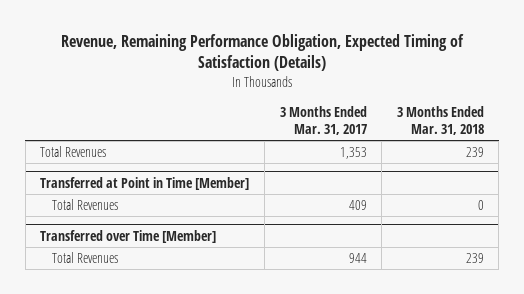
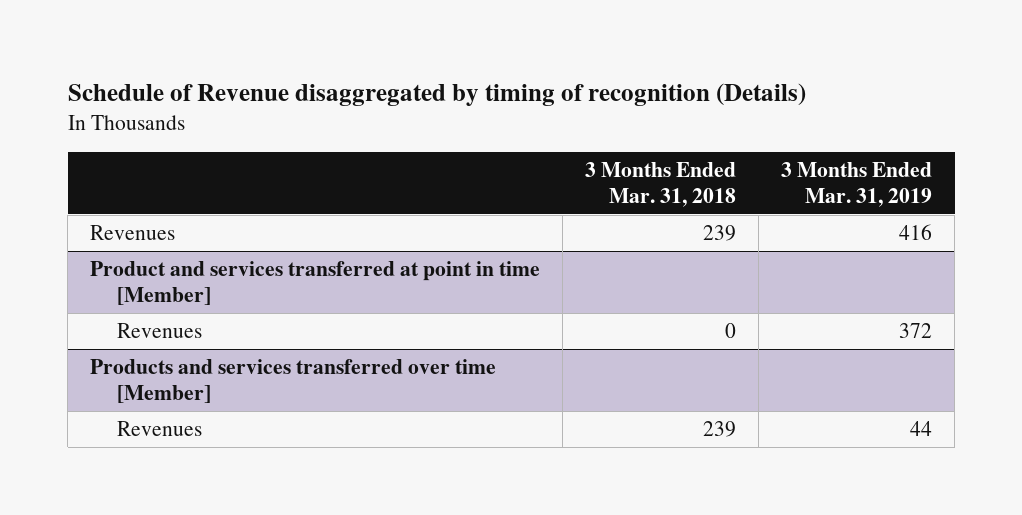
[61,33,465,72] Revenue, Remaining Performance Obligation, Expected Timing of Satisfaction (Details) -> [67,83,806,107] Schedule of Revenue disaggregated by timing of recognition (Details)
[279,105,367,136] 3 Months Ended Mar. 31, 2017 -> none
none -> [781,161,933,207] 3 Months Ended Mar. 31, 2019
[40,146,107,158] Total Revenues -> [90,225,176,241] Revenues
[40,176,250,190] Transferred at Point in Time [Member] -> [90,261,541,306] Product and services transferred at point in time [Member]
[52,199,119,211] Total Revenues -> [117,323,203,339] Revenues
[40,229,217,243] Transferred over Time [Member] -> [90,359,497,404] Products and services transferred over time [Member]
[52,252,119,264] Total Revenues -> [117,421,203,437] Revenues

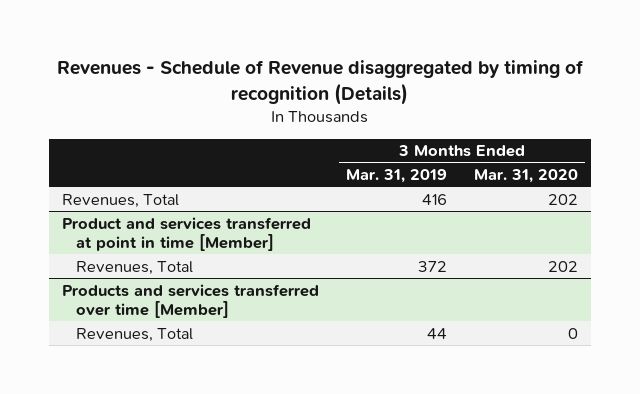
[67,83,806,107] Schedule of Revenue disaggregated by timing of recognition (Details) -> [57,60,585,105] Revenues - Schedule of Revenue disaggregated by timing of recognition (Details)
[585,161,737,207] 3 Months Ended Mar. 31, 2018 -> none
none -> [474,169,579,184] Mar. 31, 2020
[90,225,176,241] Revenues -> [62,193,180,208] Revenues, Total
[117,323,203,339] Revenues -> [75,260,193,275] Revenues, Total
[117,421,203,437] Revenues -> [75,327,193,342] Revenues, Total

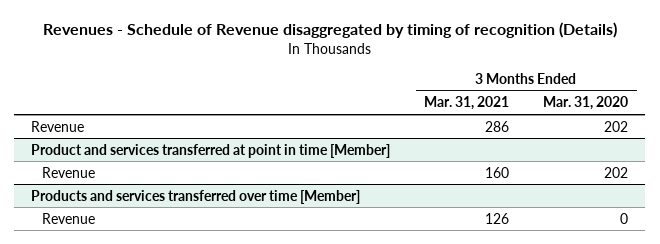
[346,169,448,184] Mar. 31, 2019 -> none
none -> [424,96,510,111] Mar. 31, 2021
[62,193,180,208] Revenues, Total -> [31,120,85,132] Revenue
[75,260,193,275] Revenues, Total -> [41,166,95,178] Revenue
[75,327,193,342] Revenues, Total -> [41,212,95,224] Revenue

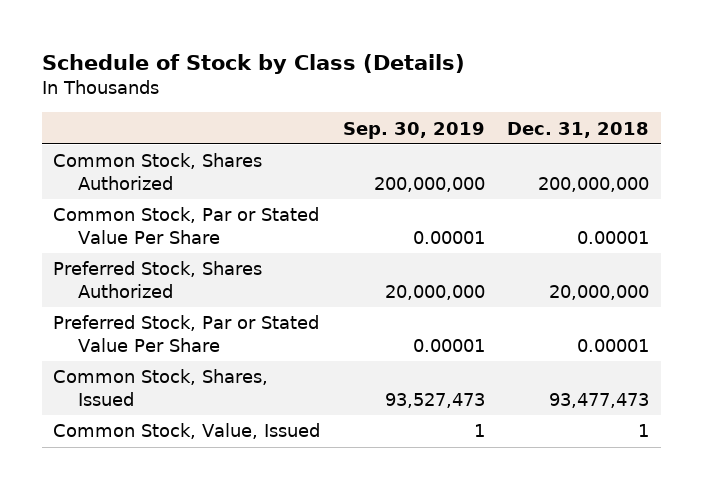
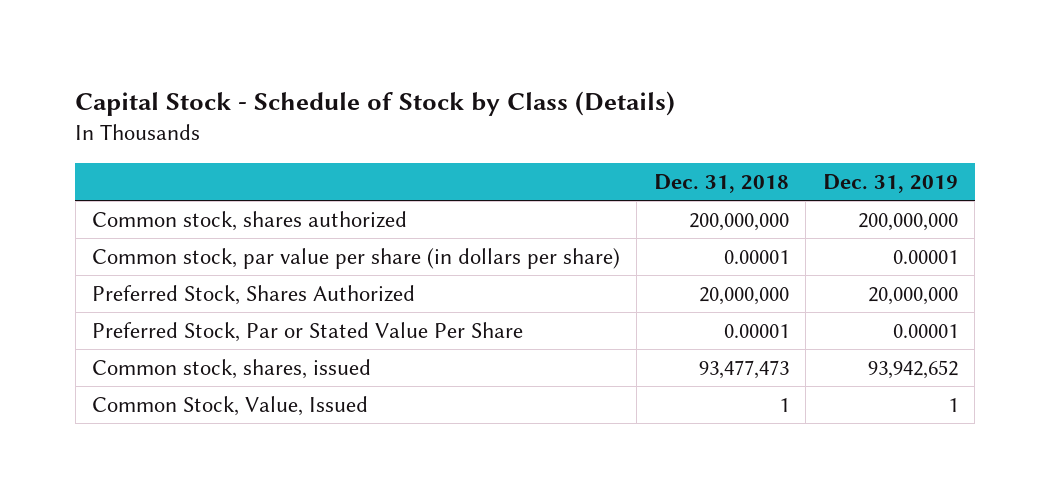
[41,53,465,74] Schedule of Stock by Class (Details) -> [75,90,676,116] Capital Stock - Schedule of Stock by Class (Details)
[342,121,485,139] Sep. 30, 2019 -> none
none -> [822,173,958,193] Dec. 31, 2019
[53,153,263,190] Common Stock, Shares Authorized -> [92,210,408,231] Common stock, shares authorized
[53,207,320,244] Common Stock, Par or Stated Value Per Share -> [92,247,621,269] Common stock, par value per share (in dollars per share)
[53,369,269,406] Common Stock, Shares, Issued -> [92,358,372,379] Common stock, shares, issued

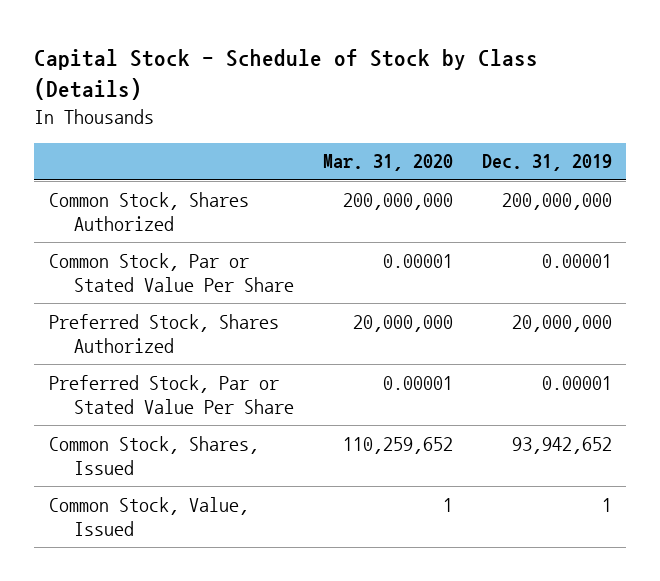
[653,173,789,193] Dec. 31, 2018 -> none
none -> [322,154,453,172] Mar. 31, 2020
[92,210,408,231] Common stock, shares authorized -> [48,191,249,232] Common Stock, Shares Authorized
[92,247,621,269] Common stock, par value per share (in dollars per share) -> [48,252,294,293] Common Stock, Par or Stated Value Per Share
[92,358,372,379] Common stock, shares, issued -> [48,435,259,476] Common Stock, Shares, Issued

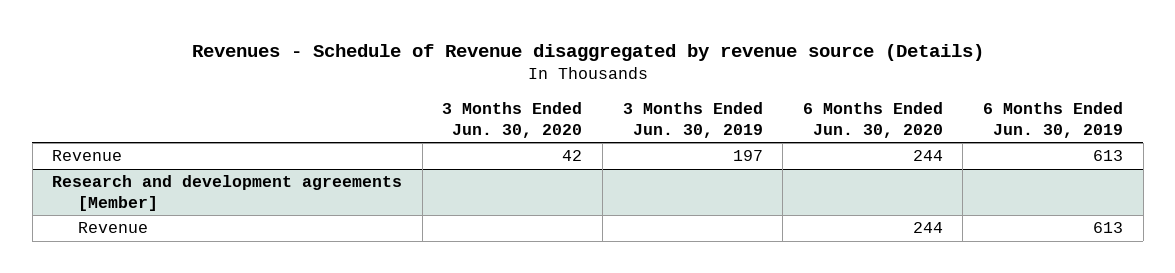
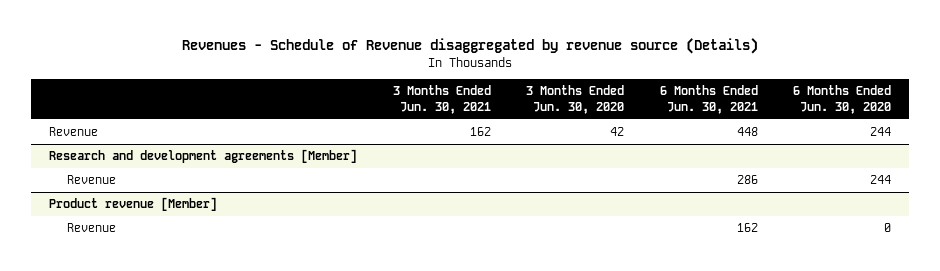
[622,102,763,138] 3 Months Ended Jun. 30, 2019 -> none
[982,102,1123,138] 6 Months Ended Jun. 30, 2019 -> none
none -> [392,85,491,115] 3 Months Ended Jun. 30, 2021
none -> [659,85,758,115] 6 Months Ended Jun. 30, 2021
none -> [49,197,218,212] Product revenue [Member]
none -> [67,223,117,233] Revenue

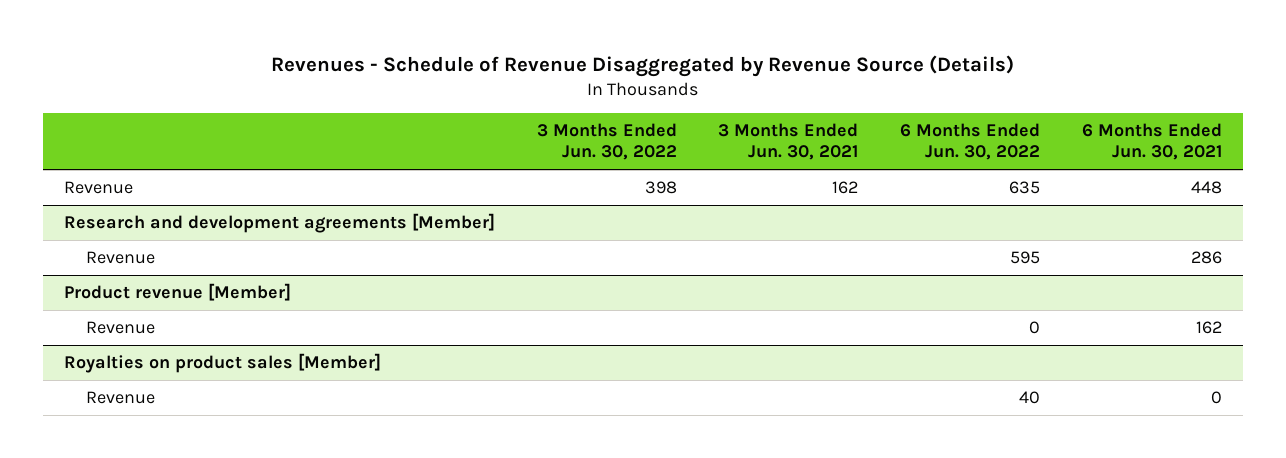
[182,38,759,55] Revenues - Schedule of Revenue disaggregated by revenue source (Details) -> [270,54,1014,77] Revenues - Schedule of Revenue Disaggregated by Revenue Source (Details)
[526,85,625,115] 3 Months Ended Jun. 30, 2020 -> none
[793,85,892,115] 6 Months Ended Jun. 30, 2020 -> none
none -> [536,123,677,161] 3 Months Ended Jun. 30, 2022
none -> [900,123,1041,161] 6 Months Ended Jun. 30, 2022
none -> [64,353,382,374] Royalties on product sales [Member]
none -> [85,391,155,405] Revenue

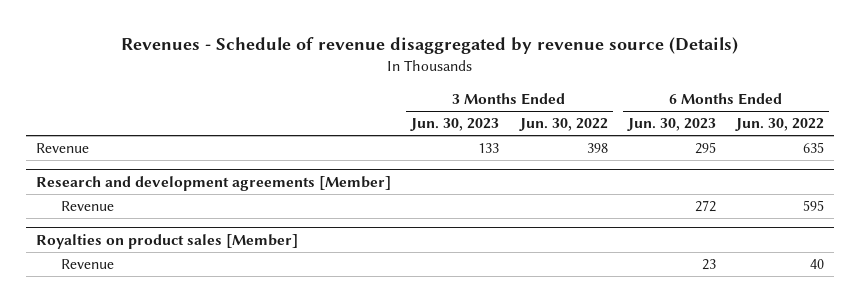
[270,54,1014,77] Revenues - Schedule of Revenue Disaggregated by Revenue Source (Details) -> [121,37,739,55] Revenues - Schedule of revenue disaggregated by revenue source (Details)
[718,123,859,161] 3 Months Ended Jun. 30, 2021 -> none
[1081,123,1222,161] 6 Months Ended Jun. 30, 2021 -> none
none -> [410,118,500,132] Jun. 30, 2023
none -> [626,118,716,132] Jun. 30, 2023
[64,283,292,302] Product revenue [Member] -> none
[85,321,155,335] Revenue -> none

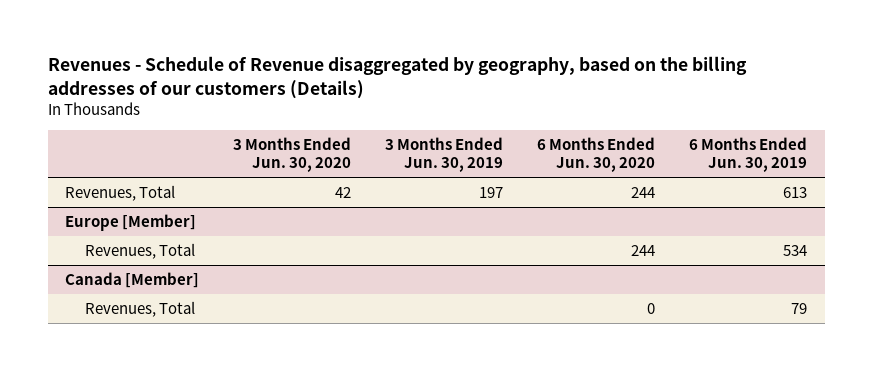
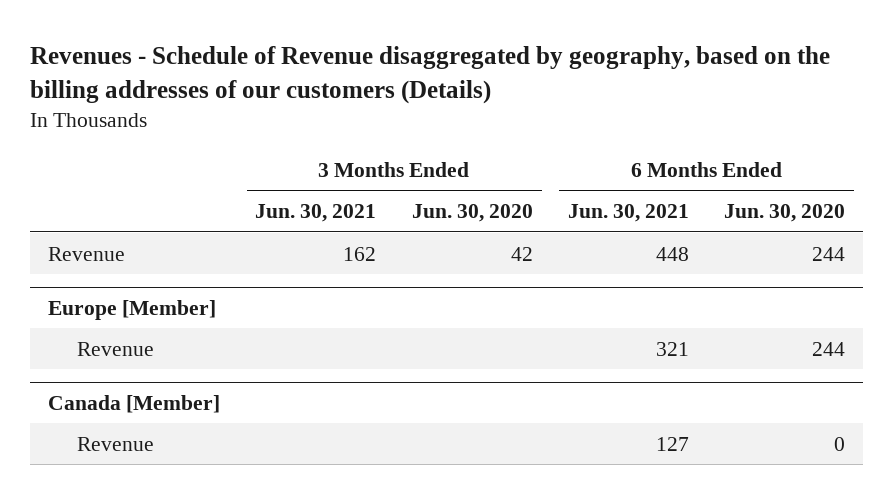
[385,137,504,172] 3 Months Ended Jun. 30, 2019 -> none
[689,137,808,172] 6 Months Ended Jun. 30, 2019 -> none
none -> [255,203,377,222] Jun. 30, 2021
none -> [568,203,690,222] Jun. 30, 2021
[65,185,176,202] Revenues, Total -> [48,246,126,261] Revenue
[85,243,196,260] Revenues, Total -> [77,341,155,356] Revenue
[85,301,196,318] Revenues, Total -> [77,436,155,451] Revenue

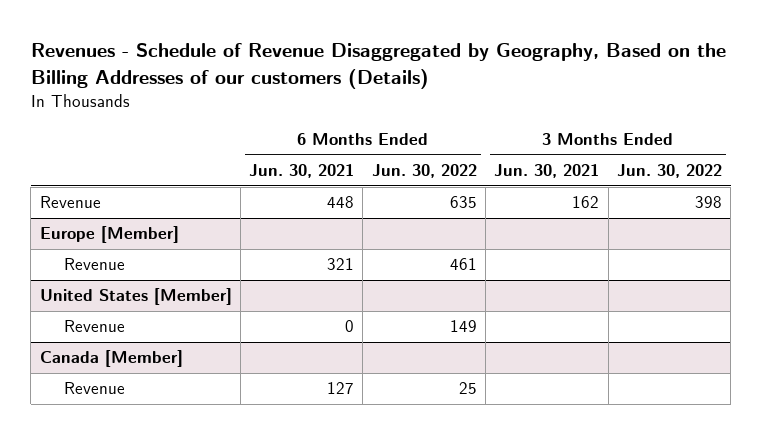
[30,46,831,104] Revenues - Schedule of Revenue disaggregated by geography, based on the billing addresses of our customers (Details) -> [30,43,726,89] Revenues - Schedule of Revenue Disaggregated by Geography, Based on the Billing Addresses of our customers (Details)
[411,203,533,222] Jun. 30, 2020 -> none
[724,203,846,222] Jun. 30, 2020 -> none
none -> [371,164,477,179] Jun. 30, 2022
none -> [616,164,722,179] Jun. 30, 2022
none -> [39,288,232,306] United States [Member]
none -> [64,320,126,333] Revenue

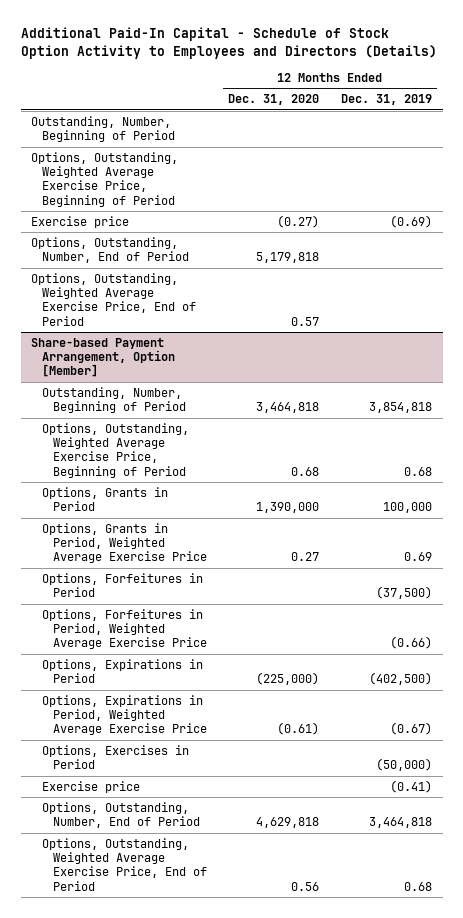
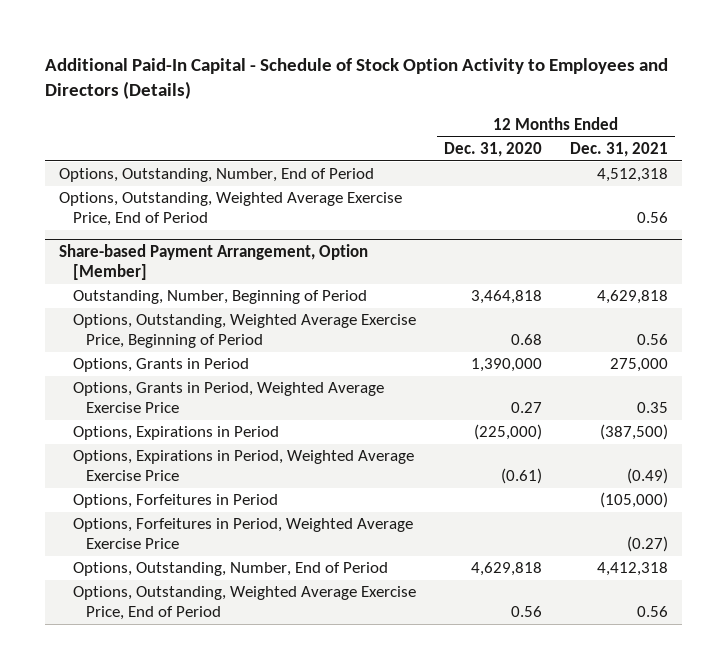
[340,94,432,106] Dec. 31, 2019 -> none
none -> [569,141,668,157] Dec. 31, 2021
[31,215,130,228] Exercise price -> none
[31,236,190,264] Options, Outstanding, Number, End of Period -> none
[31,272,197,326] Options, Outstanding, Weighted Average Exercise Price, End of Period -> none
[31,115,176,143] Outstanding, Number, Beginning of Period -> [59,168,375,183] Options, Outstanding, Number, End of Period
[31,151,179,207] Options, Outstanding, Weighted Average Exercise Price, Beginning of Period -> [59,192,403,227] Options, Outstanding, Weighted Average Exercise Price, End of Period
[42,744,190,770] Options, Exercises in Period -> none
[42,780,141,793] Exercise price -> none
[42,572,204,598] Options, Forfeitures in Period -> [72,494,278,509] Options, Forfeitures in Period
[42,608,207,650] Options, Forfeitures in Period, Weighted Average Exercise Price -> [72,518,413,550] Options, Forfeitures in Period, Weighted Average Exercise Price

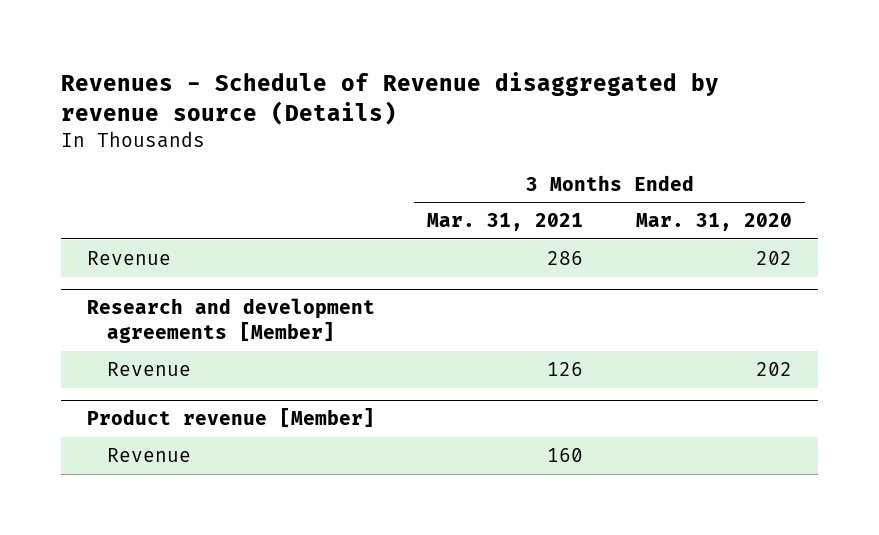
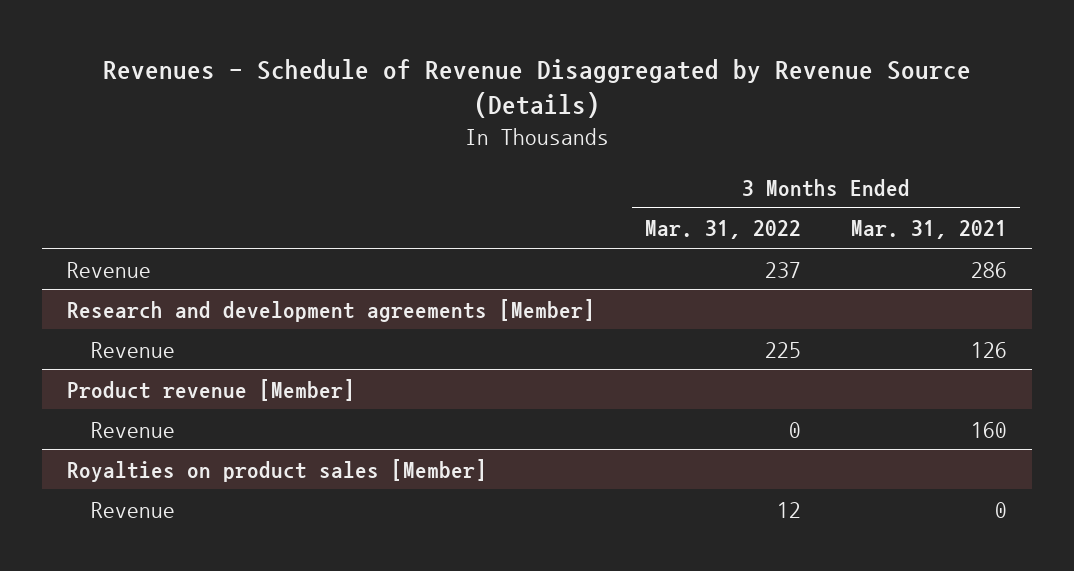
[61,71,720,125] Revenues - Schedule of Revenue disaggregated by revenue source (Details) -> [102,58,971,119] Revenues - Schedule of Revenue Disaggregated by Revenue Source (Details)
[635,213,792,232] Mar. 31, 2020 -> none
none -> [644,220,801,240] Mar. 31, 2022
none -> [66,458,487,482] Royalties on product sales [Member]
none -> [91,501,176,518] Revenue

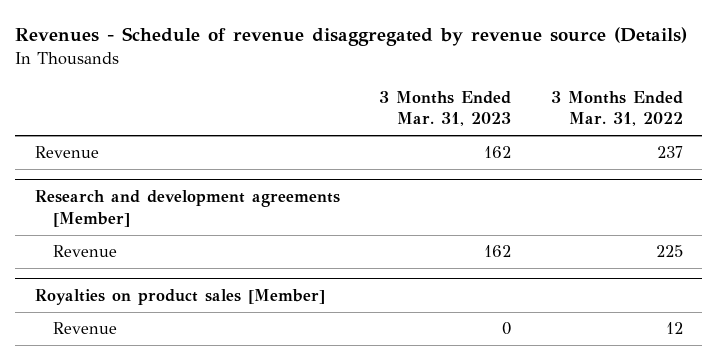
[102,58,971,119] Revenues - Schedule of Revenue Disaggregated by Revenue Source (Details) -> [15,27,688,47] Revenues - Schedule of revenue disaggregated by revenue source (Details)
[851,220,1008,240] Mar. 31, 2021 -> none
none -> [379,90,512,127] 3 Months Ended Mar. 31, 2023
[66,378,355,401] Product revenue [Member] -> none
[91,421,176,438] Revenue -> none

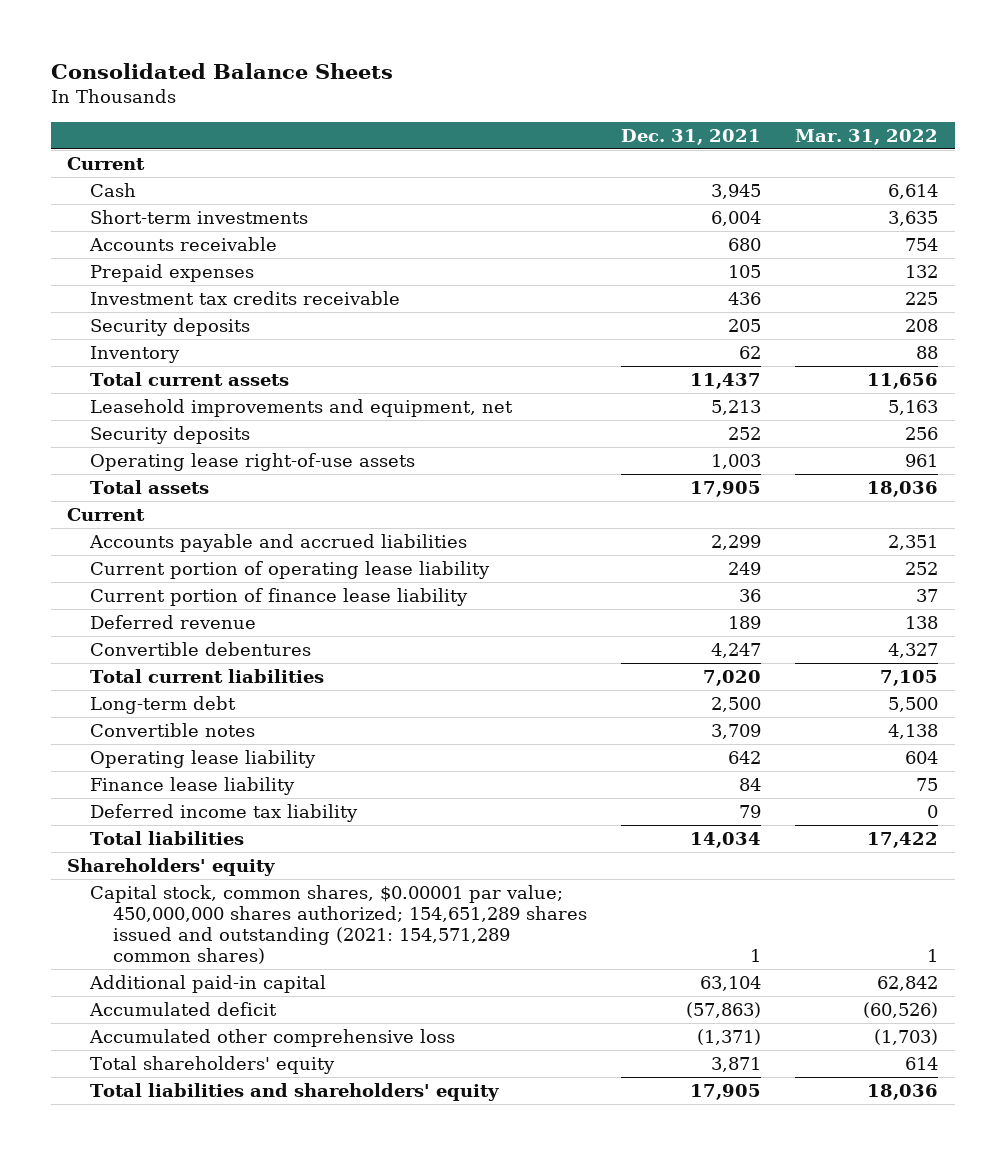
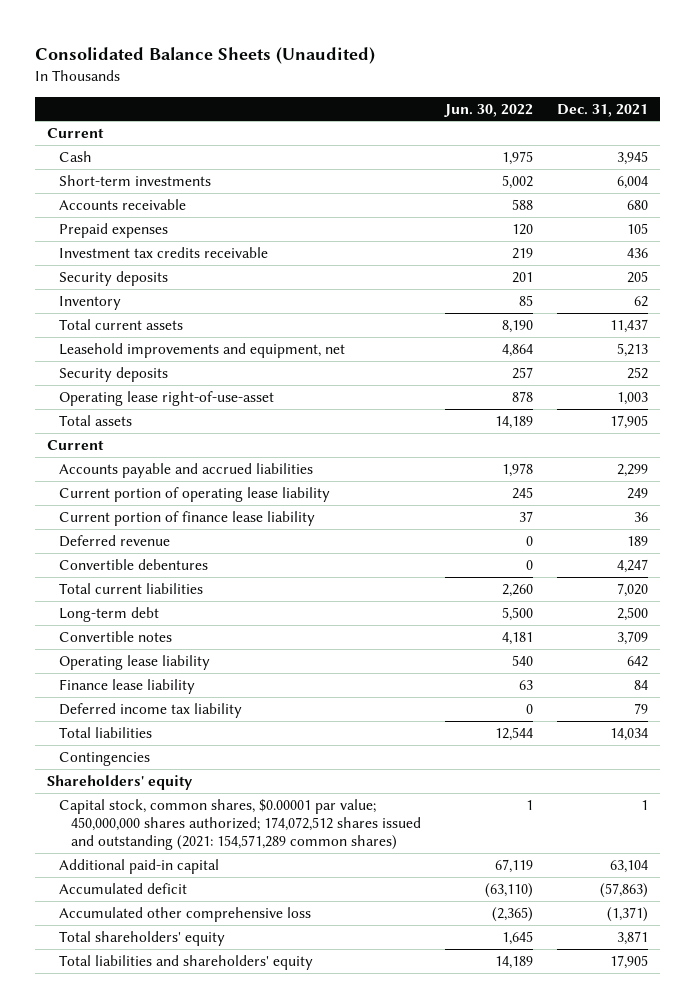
[50,62,393,79] Consolidated Balance Sheets -> [35,46,376,64] Consolidated Balance Sheets (Unaudited)
[794,128,938,145] Mar. 31, 2022 -> none
none -> [444,103,534,117] Jun. 30, 2022
[90,453,416,472] Operating lease right-of-use assets -> [59,390,275,406] Operating lease right-of-use-asset
none -> [59,751,151,766] Contingencies
[90,885,588,965] Capital stock, common shares, $0.00001 par value; 450,000,000 shares authorized; 154,651,289 shares issued and outstanding (2021: 154,571,289 common shares) -> [59,798,422,851] Capital stock, common shares, $0.00001 par value; 450,000,000 shares authorized; 174,072,512 shares issued and outstanding (2021: 154,571,289 common shares)

